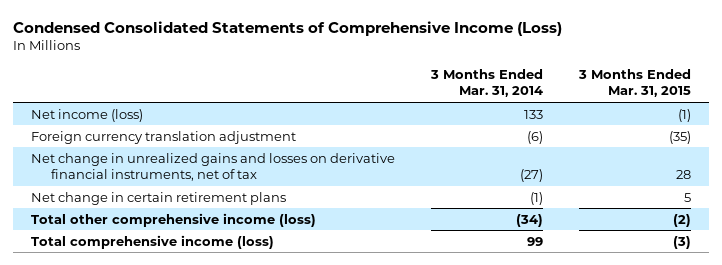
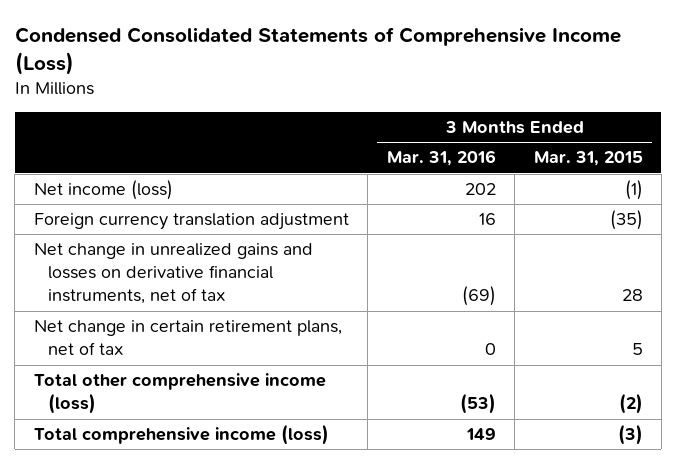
[429,69,543,98] 3 Months Ended Mar. 31, 2014 -> none
none -> [386,150,496,167] Mar. 31, 2016
[30,191,286,205] Net change in certain retirement plans -> [33,320,342,356] Net change in certain retirement plans, net of tax

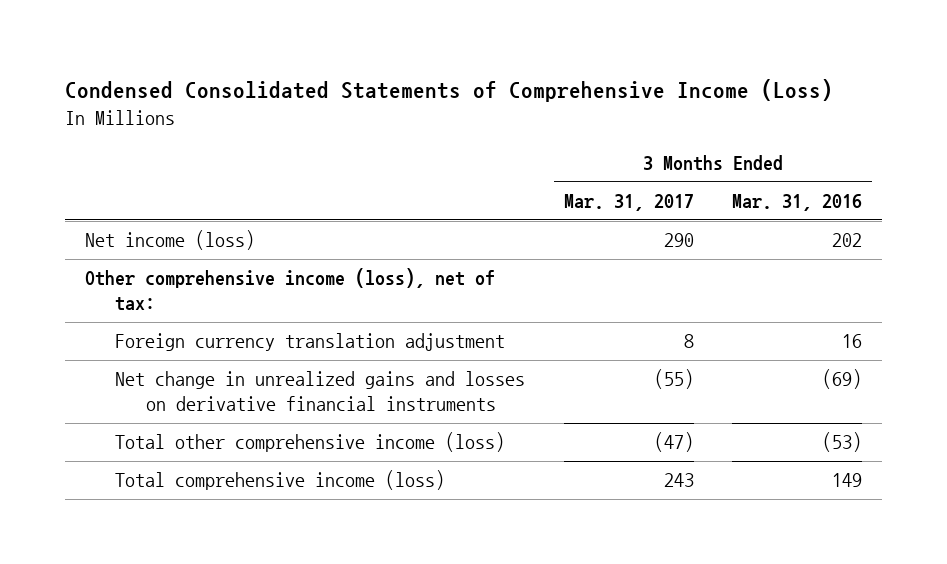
[533,151,643,167] Mar. 31, 2015 -> none
none -> [563,194,694,212] Mar. 31, 2017
none -> [84,268,495,312] Other comprehensive income (loss), net of tax:
[33,320,342,356] Net change in certain retirement plans, net of tax -> none
[33,243,313,305] Net change in unrealized gains and losses on derivative financial instruments, net of tax -> [115,371,526,412] Net change in unrealized gains and losses on derivative financial instruments

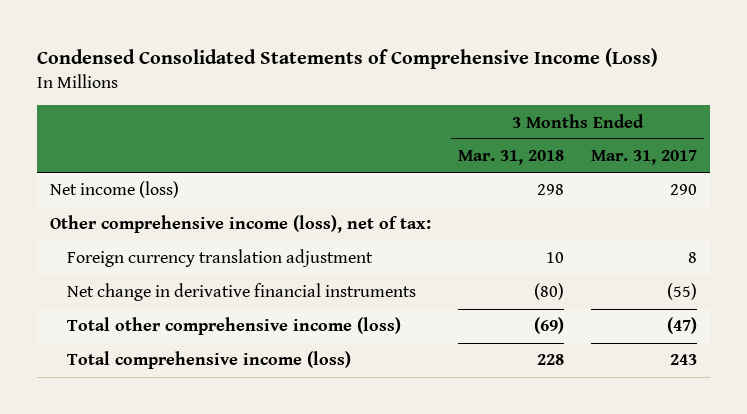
[732,194,863,212] Mar. 31, 2016 -> none
none -> [458,150,565,166] Mar. 31, 2018
[115,371,526,412] Net change in unrealized gains and losses on derivative financial instruments -> [67,283,417,302] Net change in derivative financial instruments

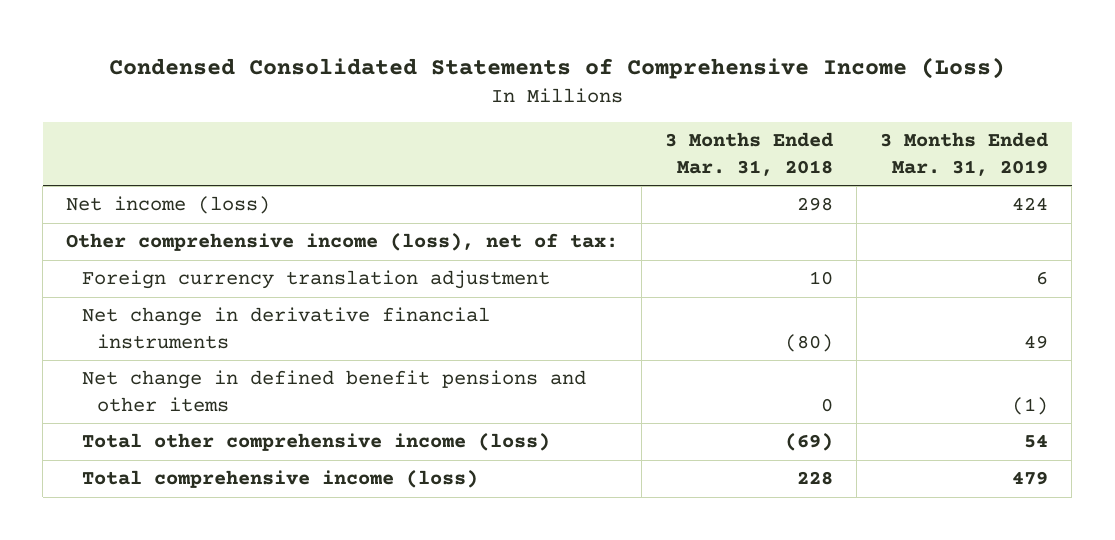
[591,150,698,166] Mar. 31, 2017 -> none
none -> [880,132,1049,176] 3 Months Ended Mar. 31, 2019
none -> [81,370,586,412] Net change in defined benefit pensions and other items

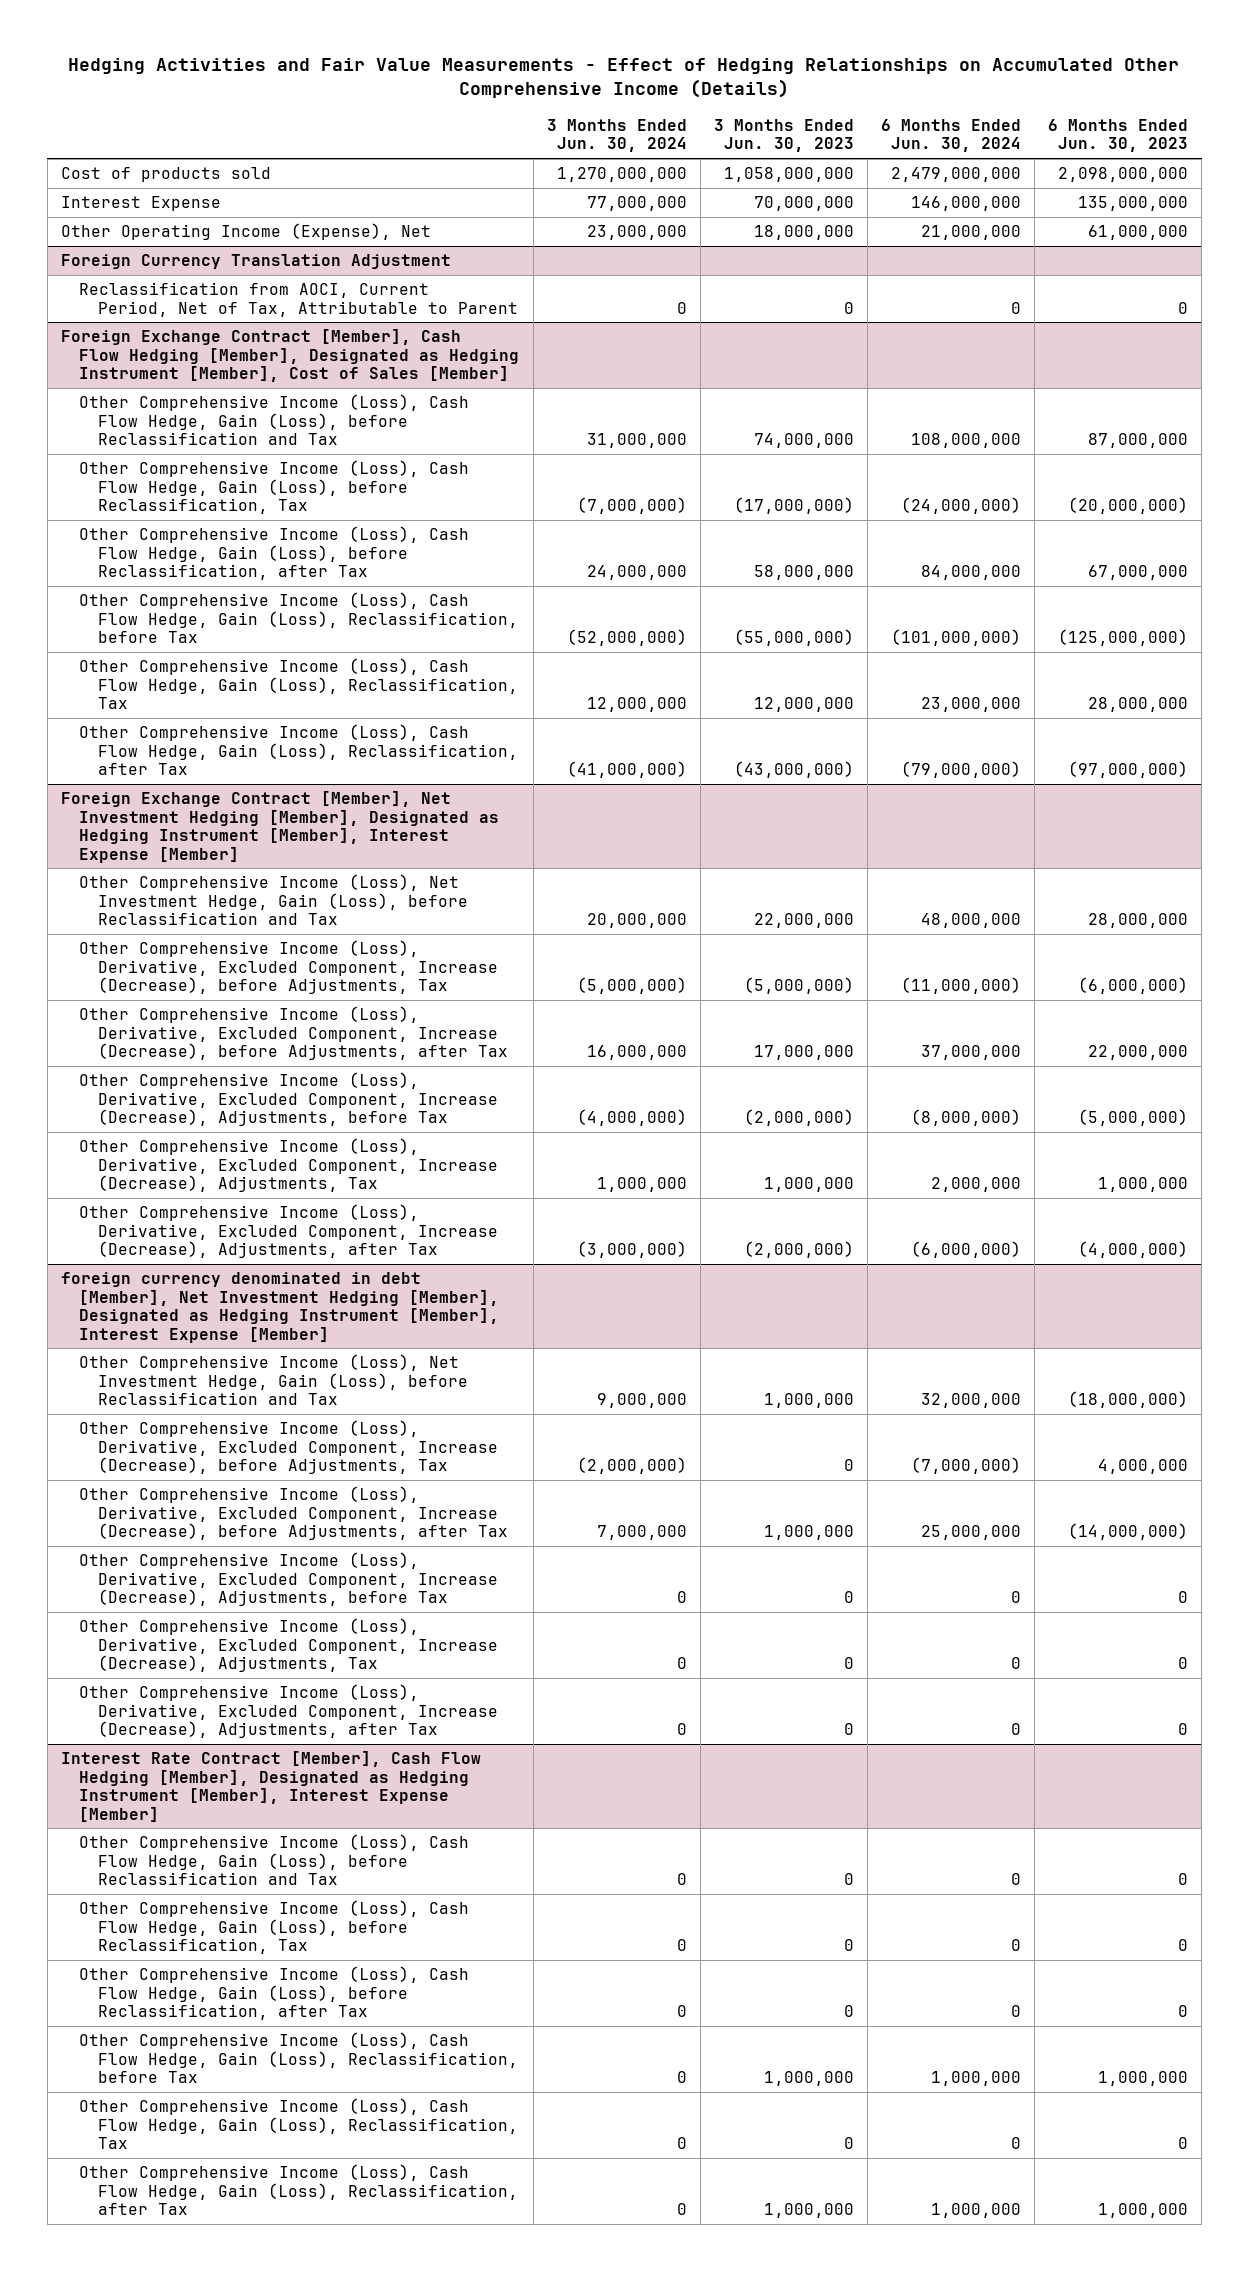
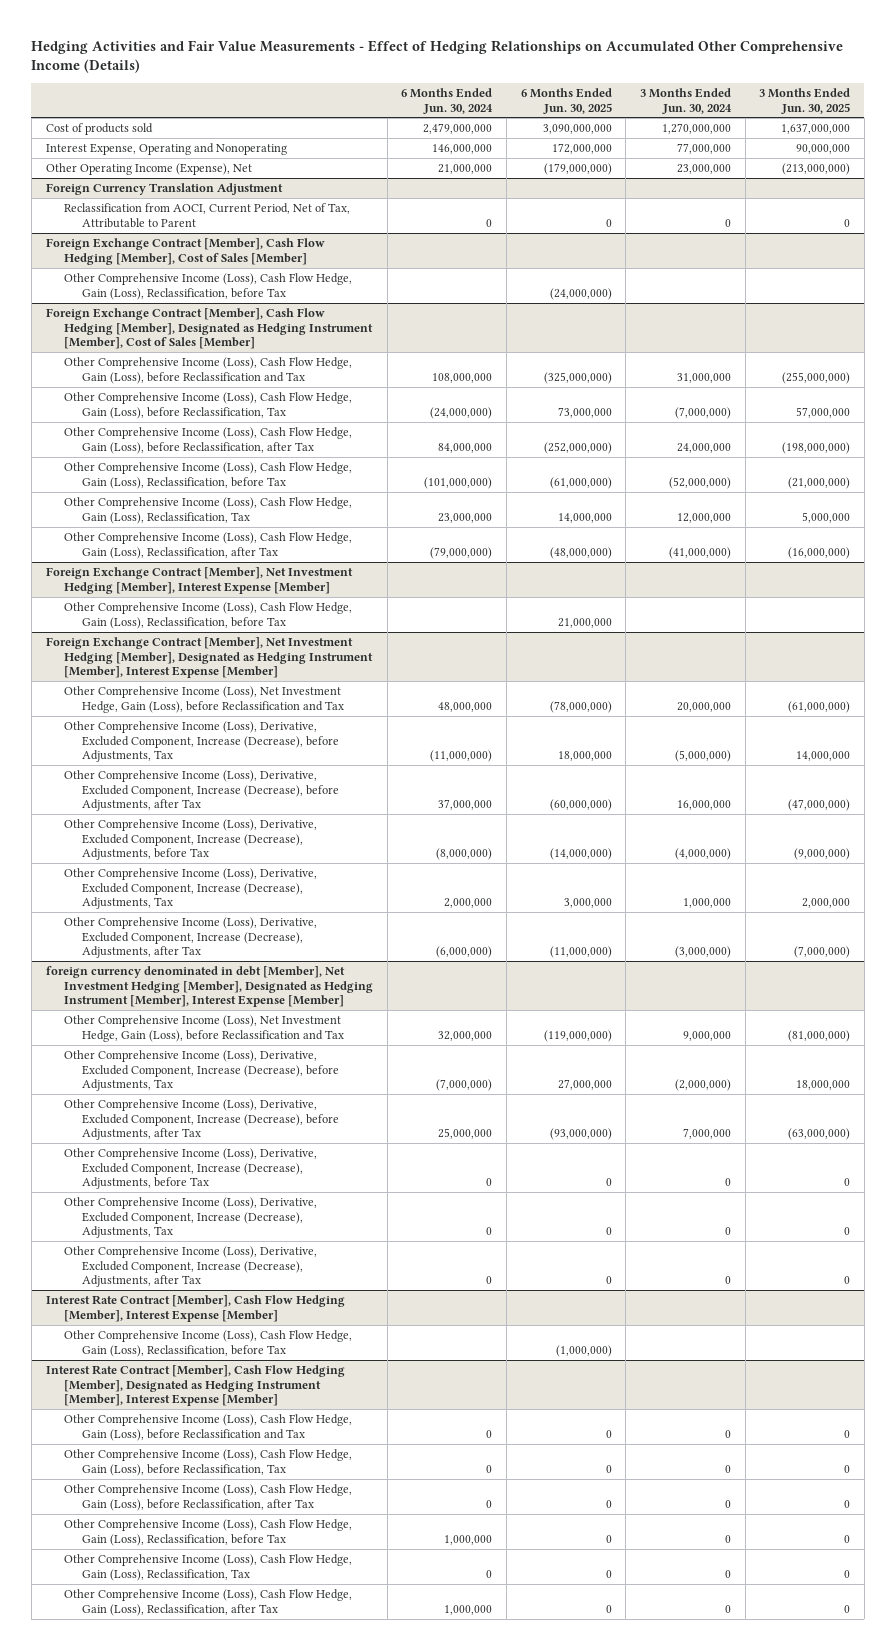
[713,118,854,153] 3 Months Ended Jun. 30, 2023 -> none
[1047,118,1188,153] 6 Months Ended Jun. 30, 2023 -> none
none -> [520,87,612,114] 6 Months Ended Jun. 30, 2025
none -> [759,87,851,114] 3 Months Ended Jun. 30, 2025
[60,196,221,212] Interest Expense -> [45,143,287,156] Interest Expense, Operating and Nonoperating
none -> [45,238,325,265] Foreign Exchange Contract [Member], Cash Flow Hedging [Member], Cost of Sales [Member]
none -> [63,273,352,300] Other Comprehensive Income (Loss), Cash Flow Hedge, Gain (Loss), Reclassification, before Tax
none -> [45,567,353,594] Foreign Exchange Contract [Member], Net Investment Hedging [Member], Interest Expense [Member]
none -> [63,602,352,629] Other Comprehensive Income (Loss), Cash Flow Hedge, Gain (Loss), Reclassification, before Tax
none -> [45,1295,345,1322] Interest Rate Contract [Member], Cash Flow Hedging [Member], Interest Expense [Member]
none -> [63,1330,352,1357] Other Comprehensive Income (Loss), Cash Flow Hedge, Gain (Loss), Reclassification, before Tax

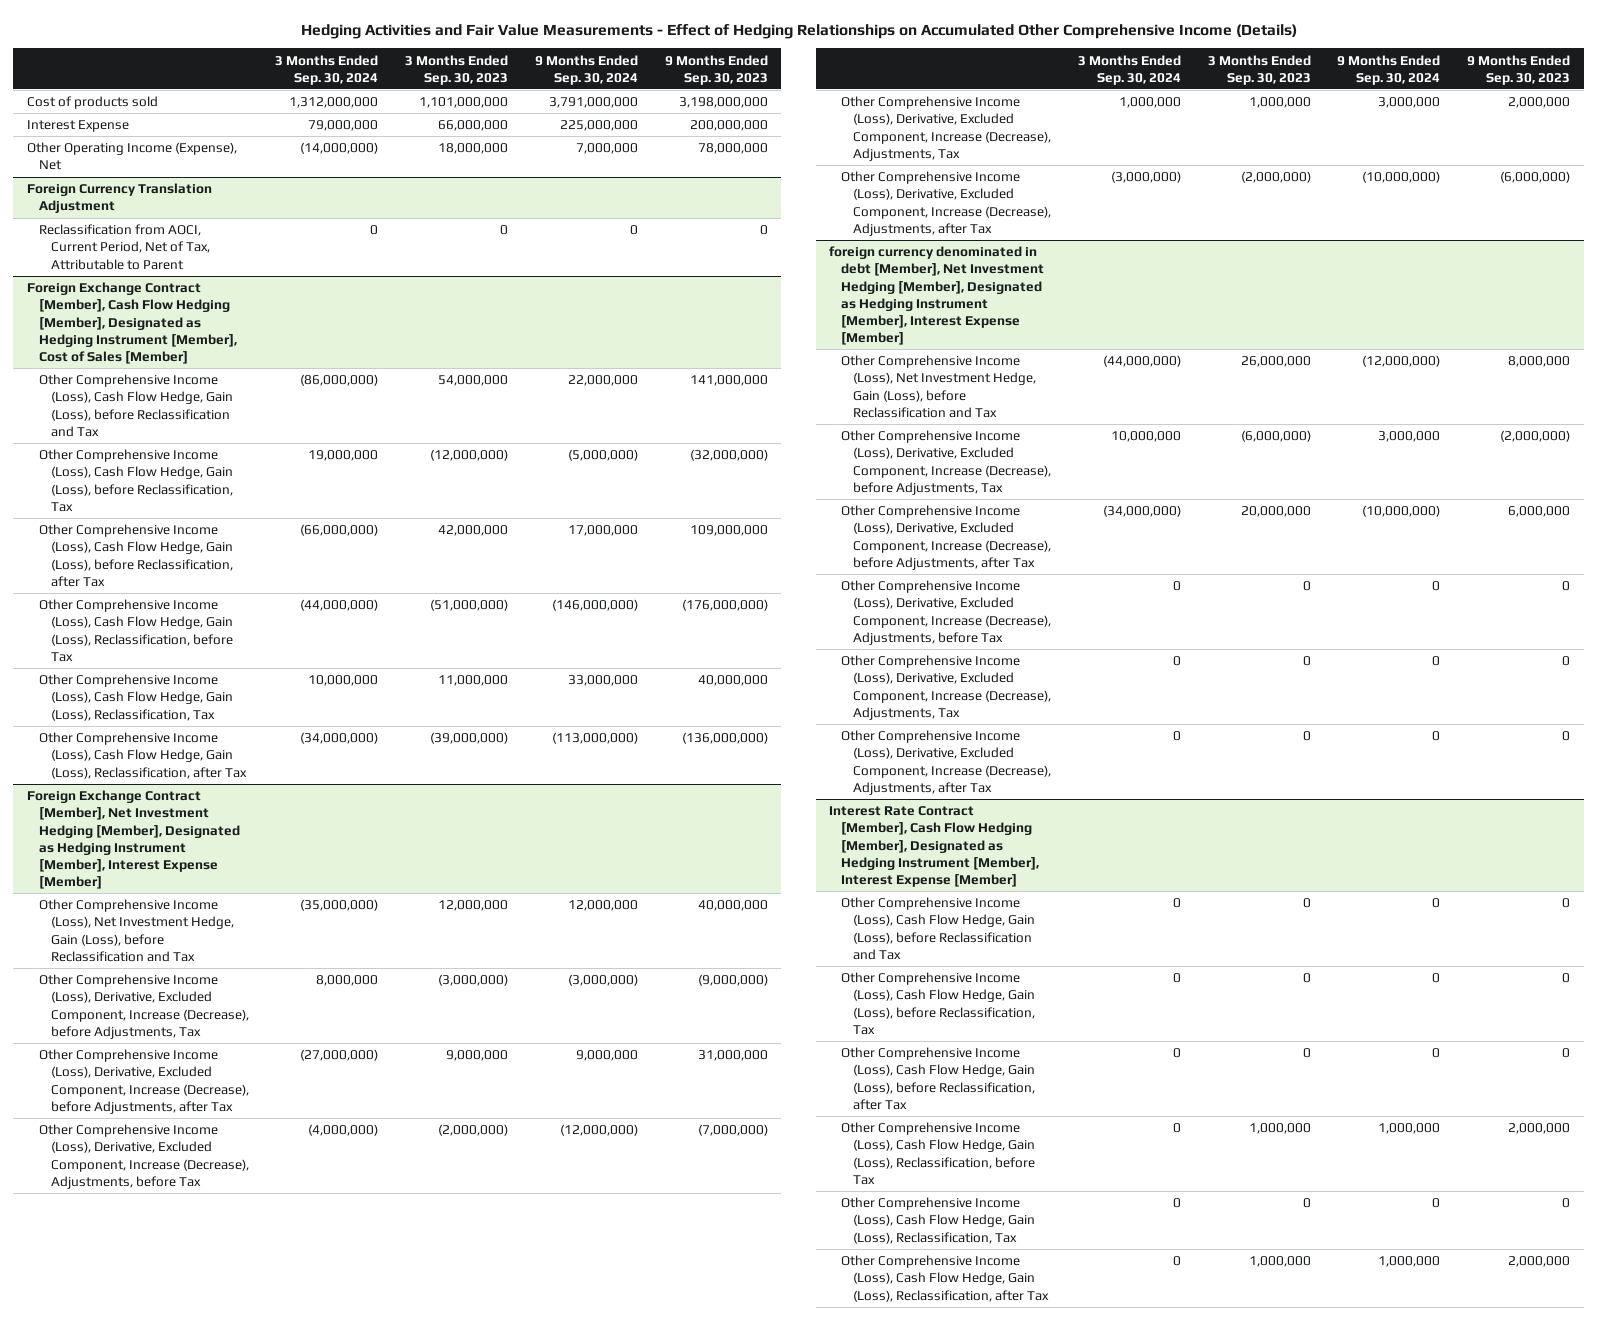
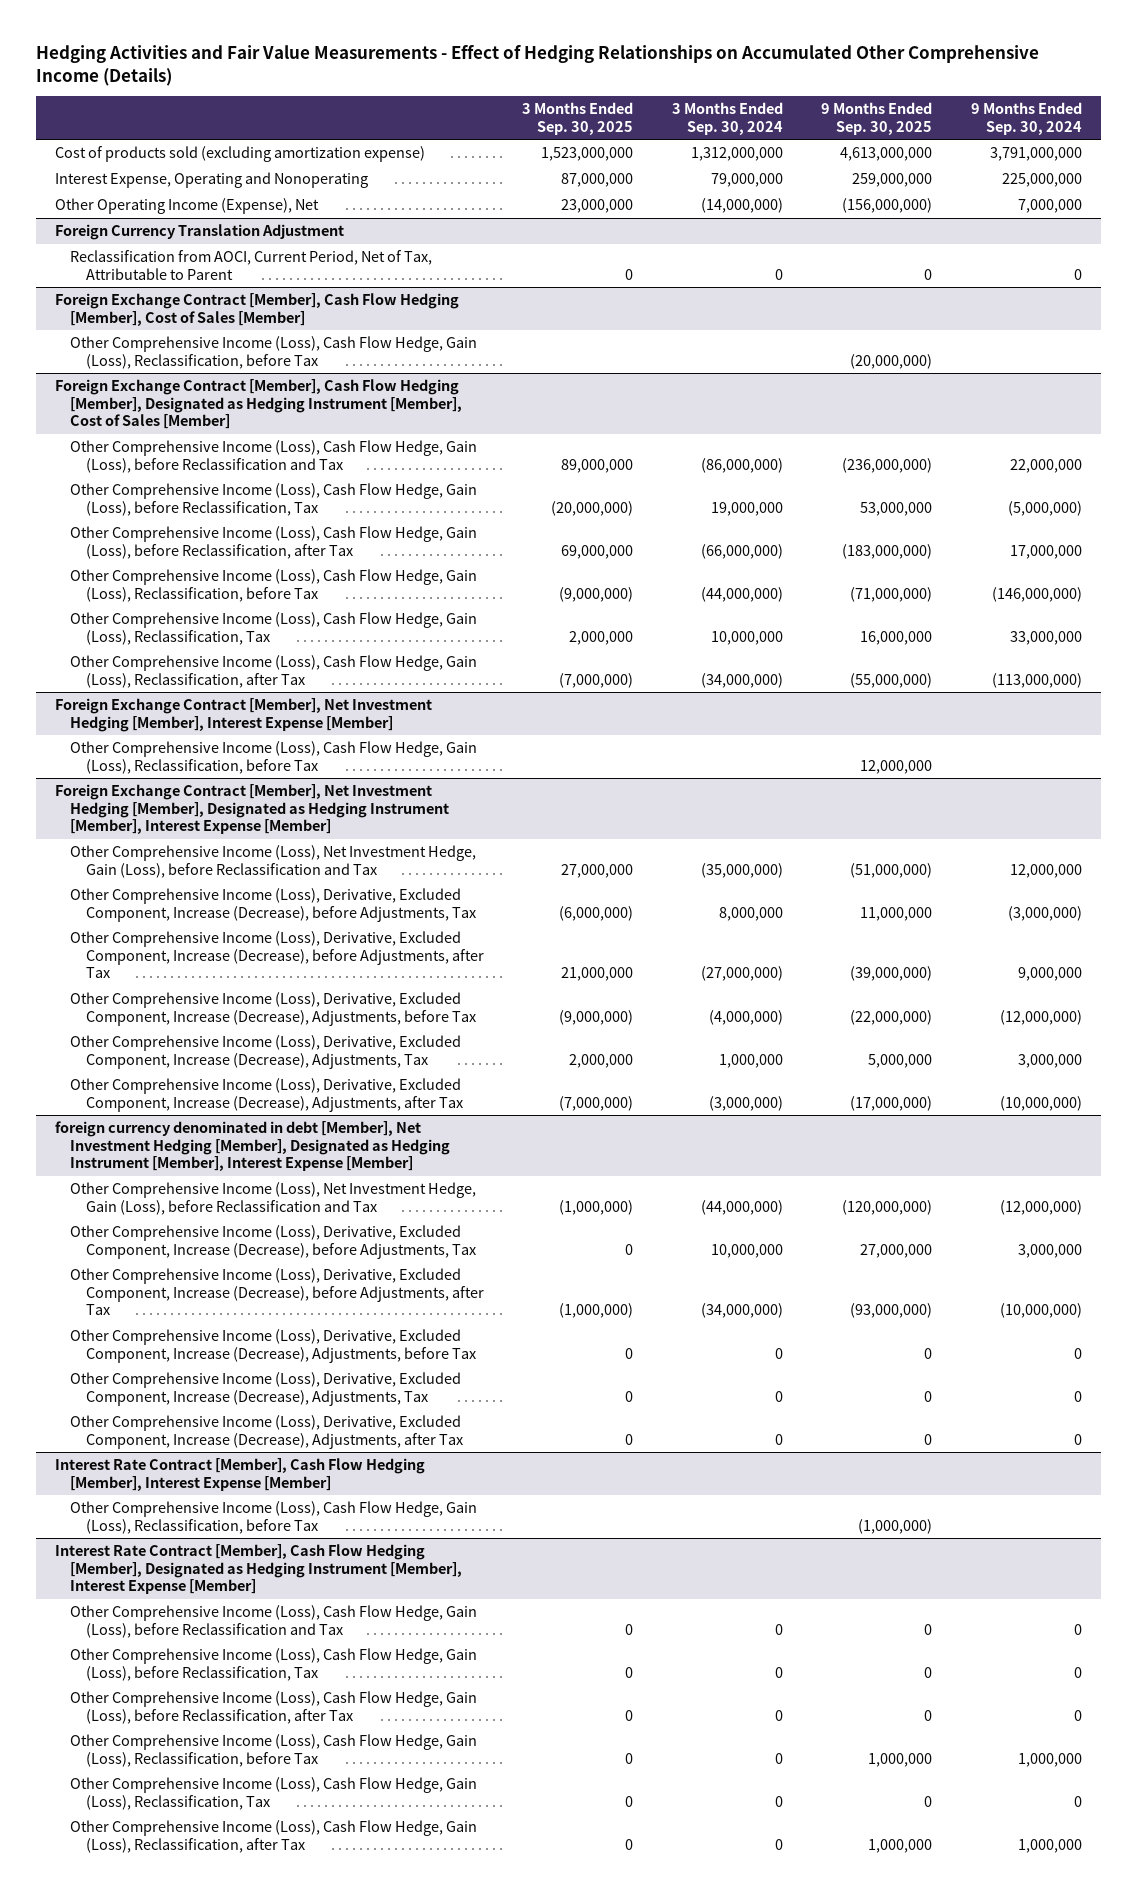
[405,54,509,85] 3 Months Ended Sep. 30, 2023 -> none
[665,54,769,85] 9 Months Ended Sep. 30, 2023 -> none
none -> [522,102,634,136] 3 Months Ended Sep. 30, 2025
none -> [821,102,933,136] 9 Months Ended Sep. 30, 2025
[26,96,158,110] Cost of products sold -> [55,146,426,163] Cost of products sold (excluding amortization expense)
[26,120,129,133] Interest Expense -> [55,172,369,189] Interest Expense, Operating and Nonoperating
none -> [55,293,460,326] Foreign Exchange Contract [Member], Cash Flow Hedging [Member], Cost of Sales [Member]
none -> [70,336,478,369] Other Comprehensive Income (Loss), Cash Flow Hedge, Gain (Loss), Reclassification, before Tax
none -> [55,698,433,732] Foreign Exchange Contract [Member], Net Investment Hedging [Member], Interest Expense [Member]
none -> [70,741,478,774] Other Comprehensive Income (Loss), Cash Flow Hedge, Gain (Loss), Reclassification, before Tax
none -> [55,1458,426,1491] Interest Rate Contract [Member], Cash Flow Hedging [Member], Interest Expense [Member]
none -> [70,1501,478,1534] Other Comprehensive Income (Loss), Cash Flow Hedge, Gain (Loss), Reclassification, before Tax

